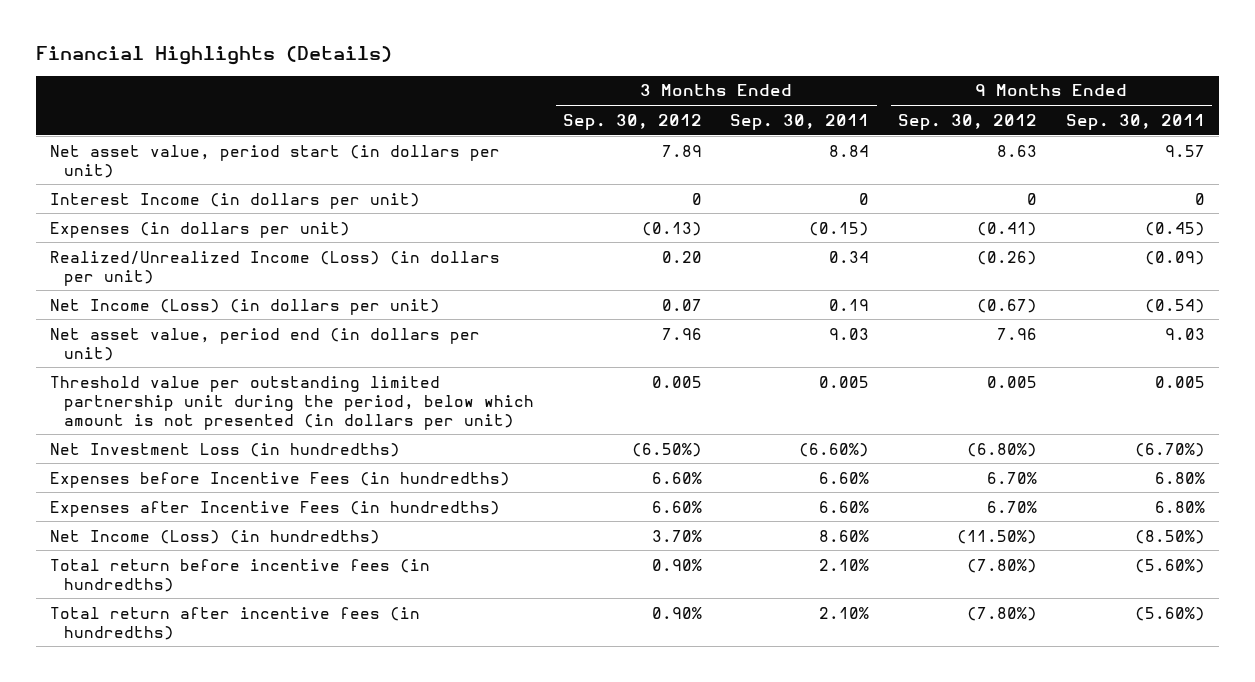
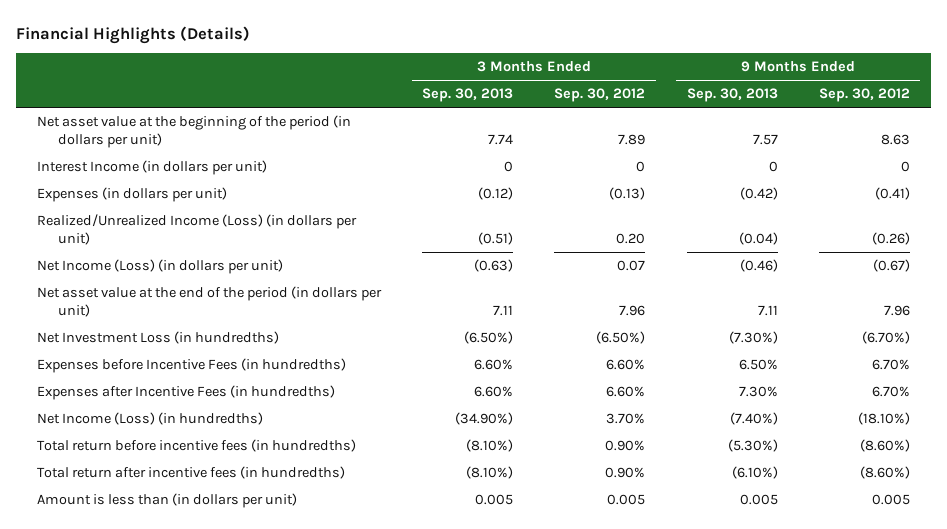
[730,113,870,130] Sep. 30, 2011 -> none
[1065,113,1205,130] Sep. 30, 2011 -> none
none -> [422,88,514,103] Sep. 30, 2013
none -> [686,88,778,103] Sep. 30, 2013
[49,144,500,178] Net asset value, period start (in dollars per unit) -> [36,115,351,149] Net asset value at the beginning of the period (in dollars per unit)
[49,375,535,430] Threshold value per outstanding limited partnership unit during the period, below which amount is not presented (in dollars per unit) -> none
[49,327,480,361] Net asset value, period end (in dollars per unit) -> [36,286,382,318] Net asset value at the end of the period (in dollars per unit)
[967,442,1038,457] (6.80%) -> [861,331,910,345] (6.70%)
[957,529,1038,544] (11.50%) -> [857,412,910,426] (18.10%)
[967,558,1038,573] (7.80%) -> [859,439,910,453] (8.60%)
[967,606,1038,621] (7.80%) -> [859,466,910,480] (8.60%)
none -> [36,493,297,509] Amount is less than (in dollars per unit)

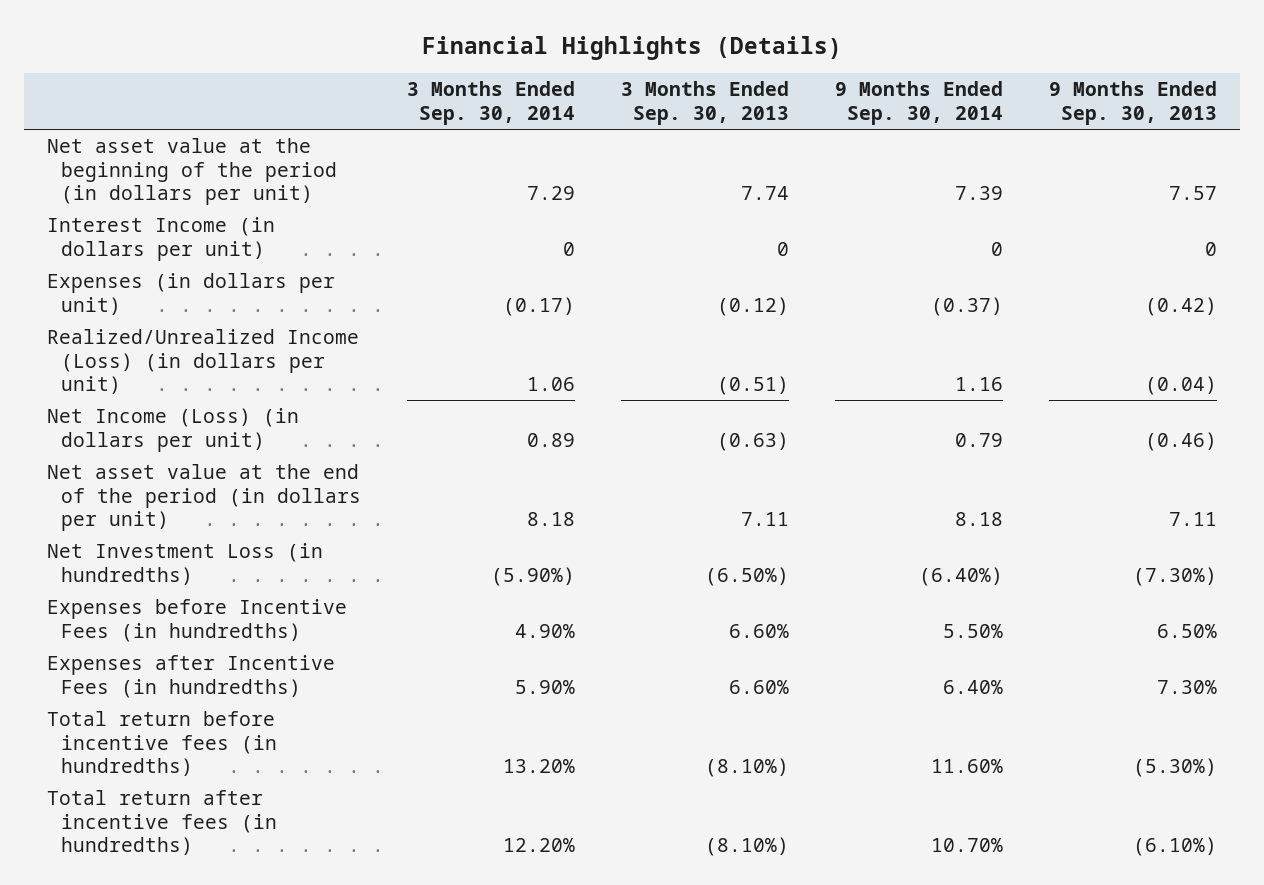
[554,88,646,103] Sep. 30, 2012 -> none
[818,88,910,103] Sep. 30, 2012 -> none
none -> [406,81,575,125] 3 Months Ended Sep. 30, 2014
none -> [835,81,1004,125] 9 Months Ended Sep. 30, 2014
[36,412,263,426] Net Income (Loss) (in hundredths) -> none
[36,493,297,509] Amount is less than (in dollars per unit) -> none

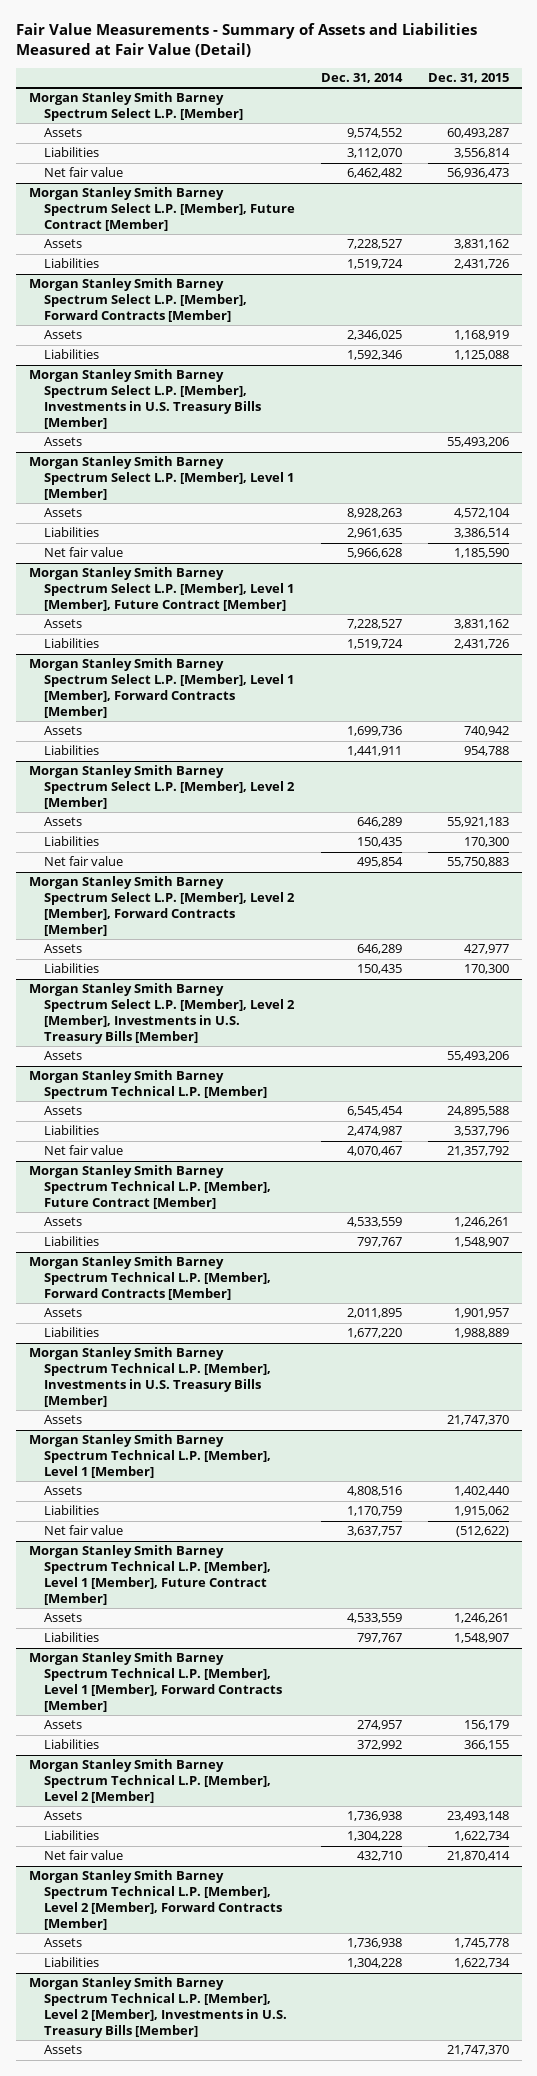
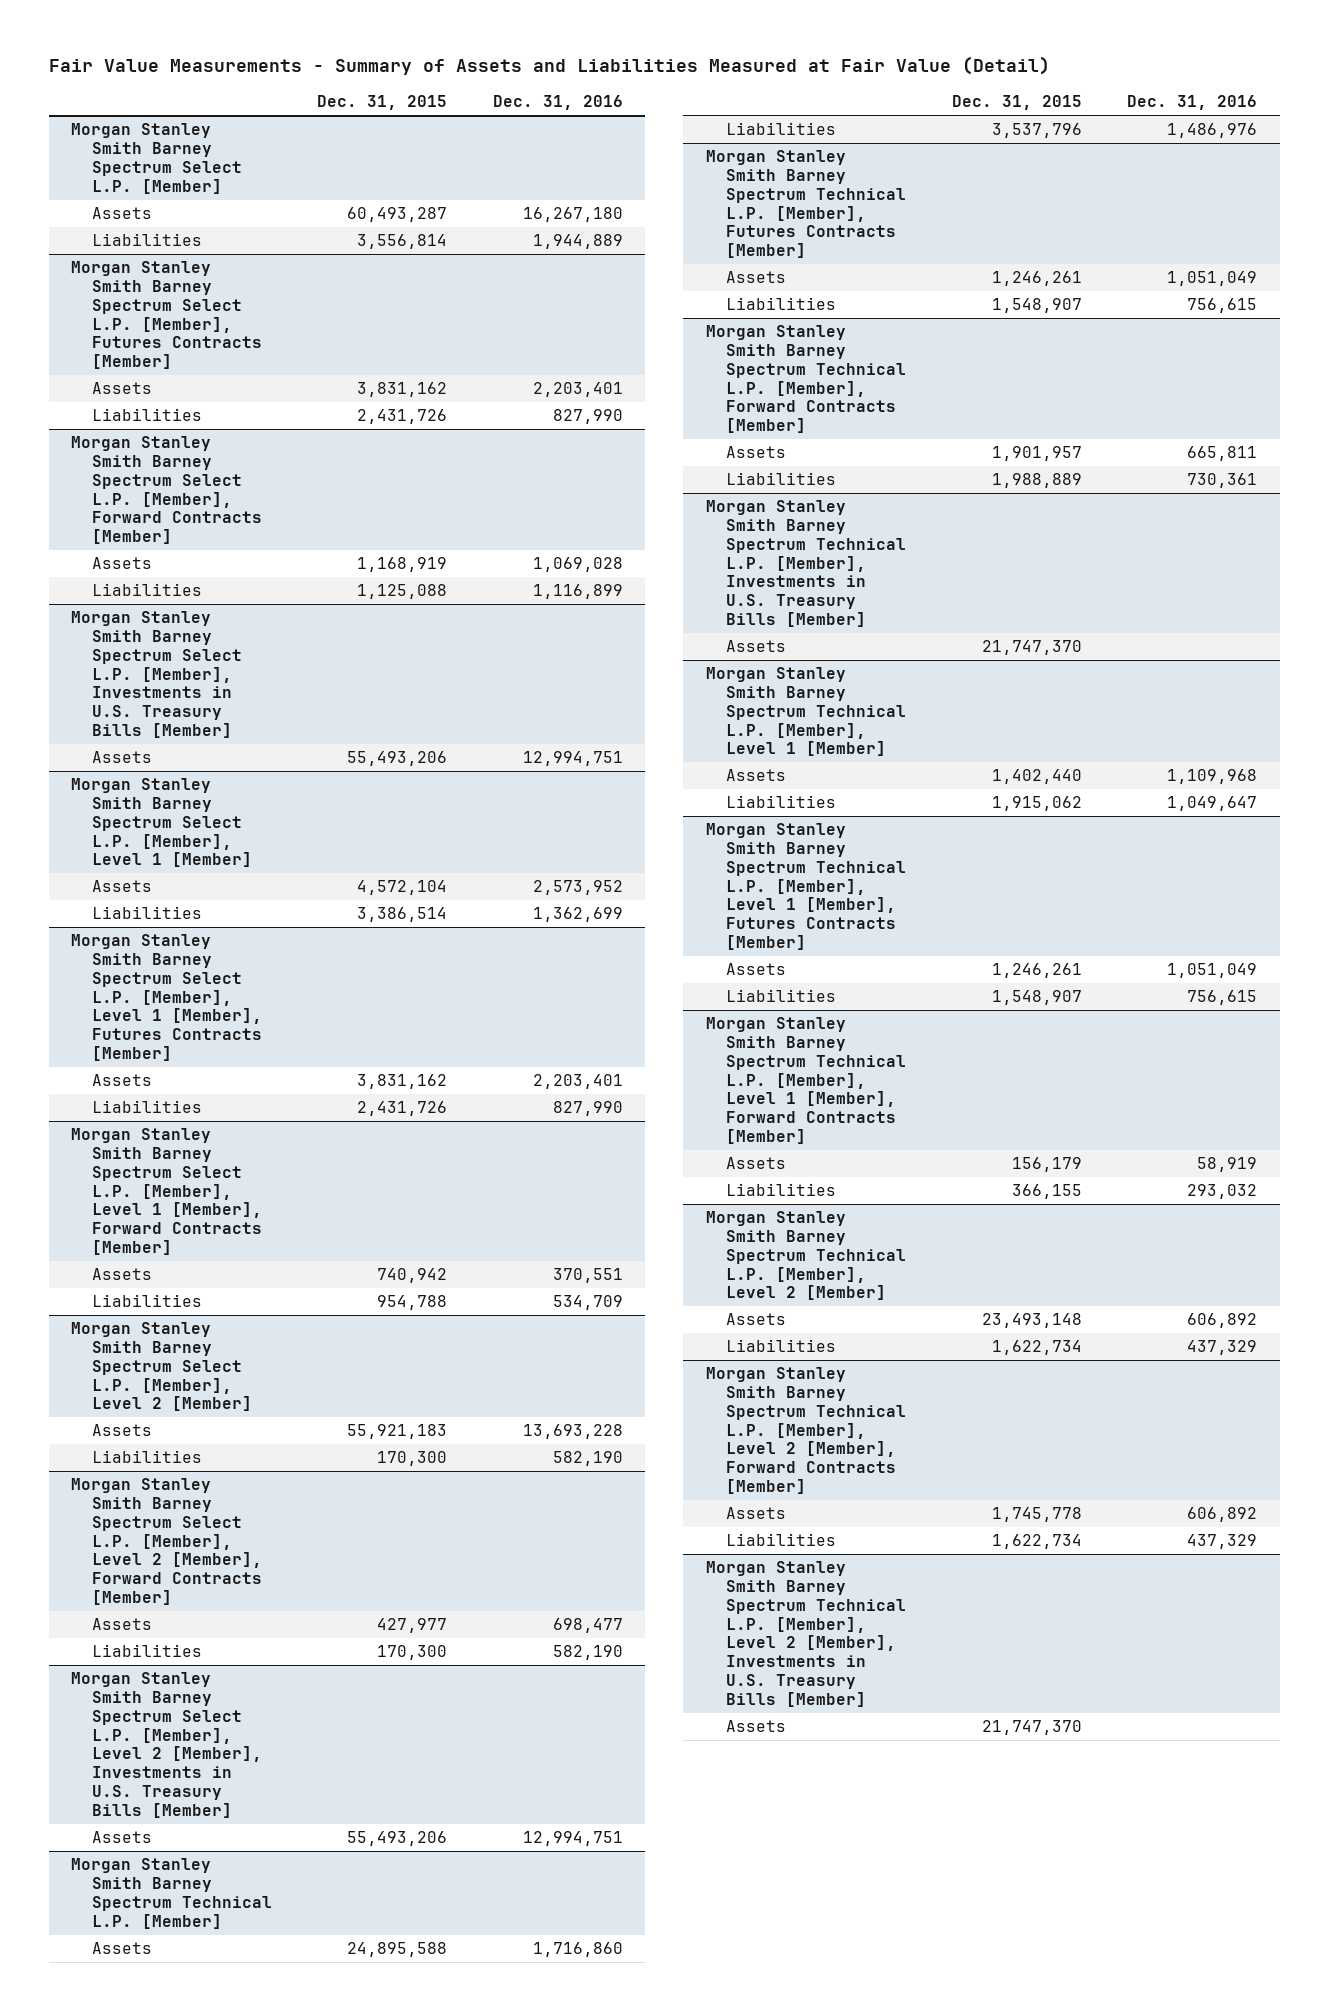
[320,73,403,84] Dec. 31, 2014 -> none
none -> [492,94,623,110] Dec. 31, 2016
[44,167,124,178] Net fair value -> none
[28,187,296,232] Morgan Stanley Smith Barney Spectrum Select L.P. [Member], Future Contract [Member] -> [71,261,262,370] Morgan Stanley Smith Barney Spectrum Select L.P. [Member], Futures Contracts [Member]
[44,547,124,558] Net fair value -> none
[28,567,295,612] Morgan Stanley Smith Barney Spectrum Select L.P. [Member], Level 1 [Member], Future Contract [Member] -> [71,934,262,1061] Morgan Stanley Smith Barney Spectrum Select L.P. [Member], Level 1 [Member], Futures Contracts [Member]
[44,856,124,867] Net fair value -> none
[44,1145,124,1156] Net fair value -> none
[28,1165,272,1210] Morgan Stanley Smith Barney Spectrum Technical L.P. [Member], Future Contract [Member] -> [706,150,907,259] Morgan Stanley Smith Barney Spectrum Technical L.P. [Member], Futures Contracts [Member]
[44,1525,124,1536] Net fair value -> none
[28,1545,272,1605] Morgan Stanley Smith Barney Spectrum Technical L.P. [Member], Level 1 [Member], Future Contract [Member] -> [706,823,907,950] Morgan Stanley Smith Barney Spectrum Technical L.P. [Member], Level 1 [Member], Futures Contracts [Member]
[44,1850,124,1861] Net fair value -> none

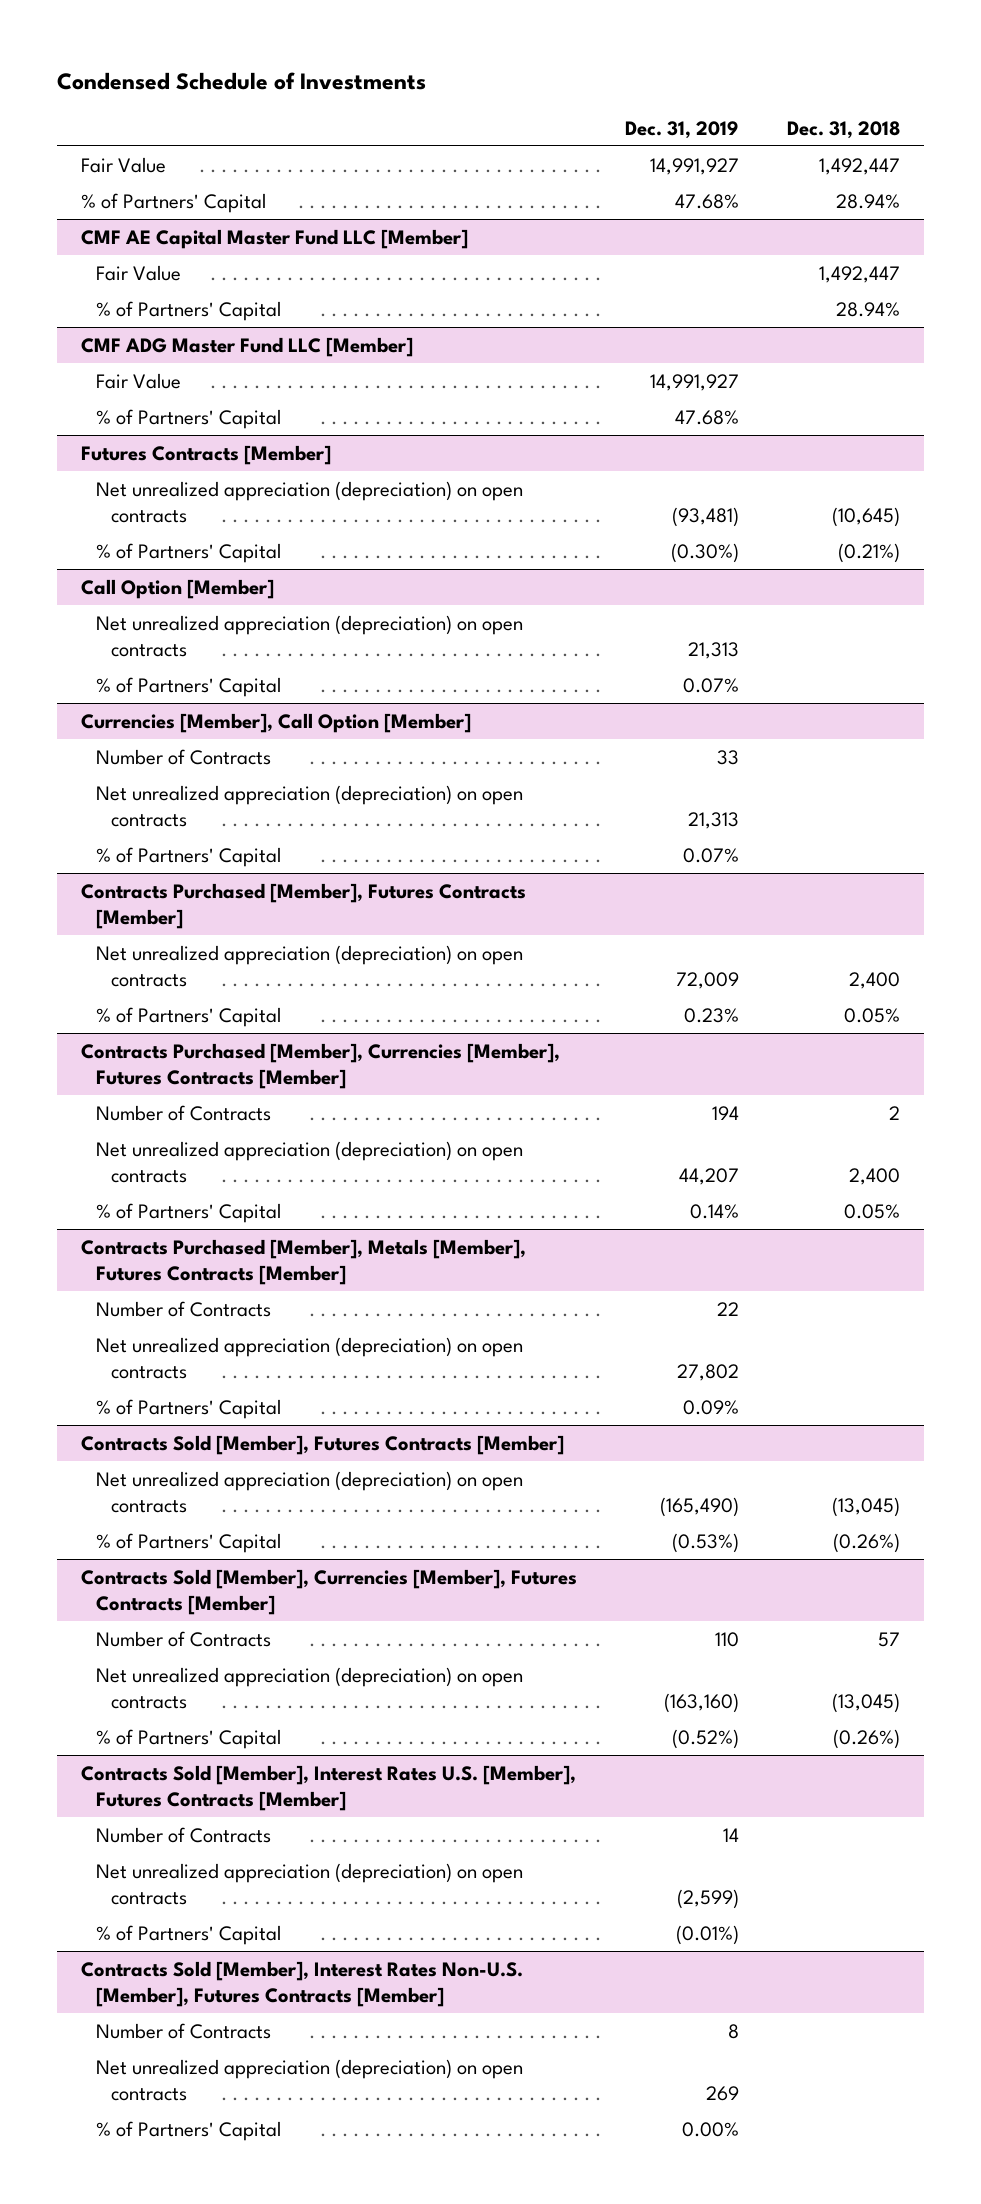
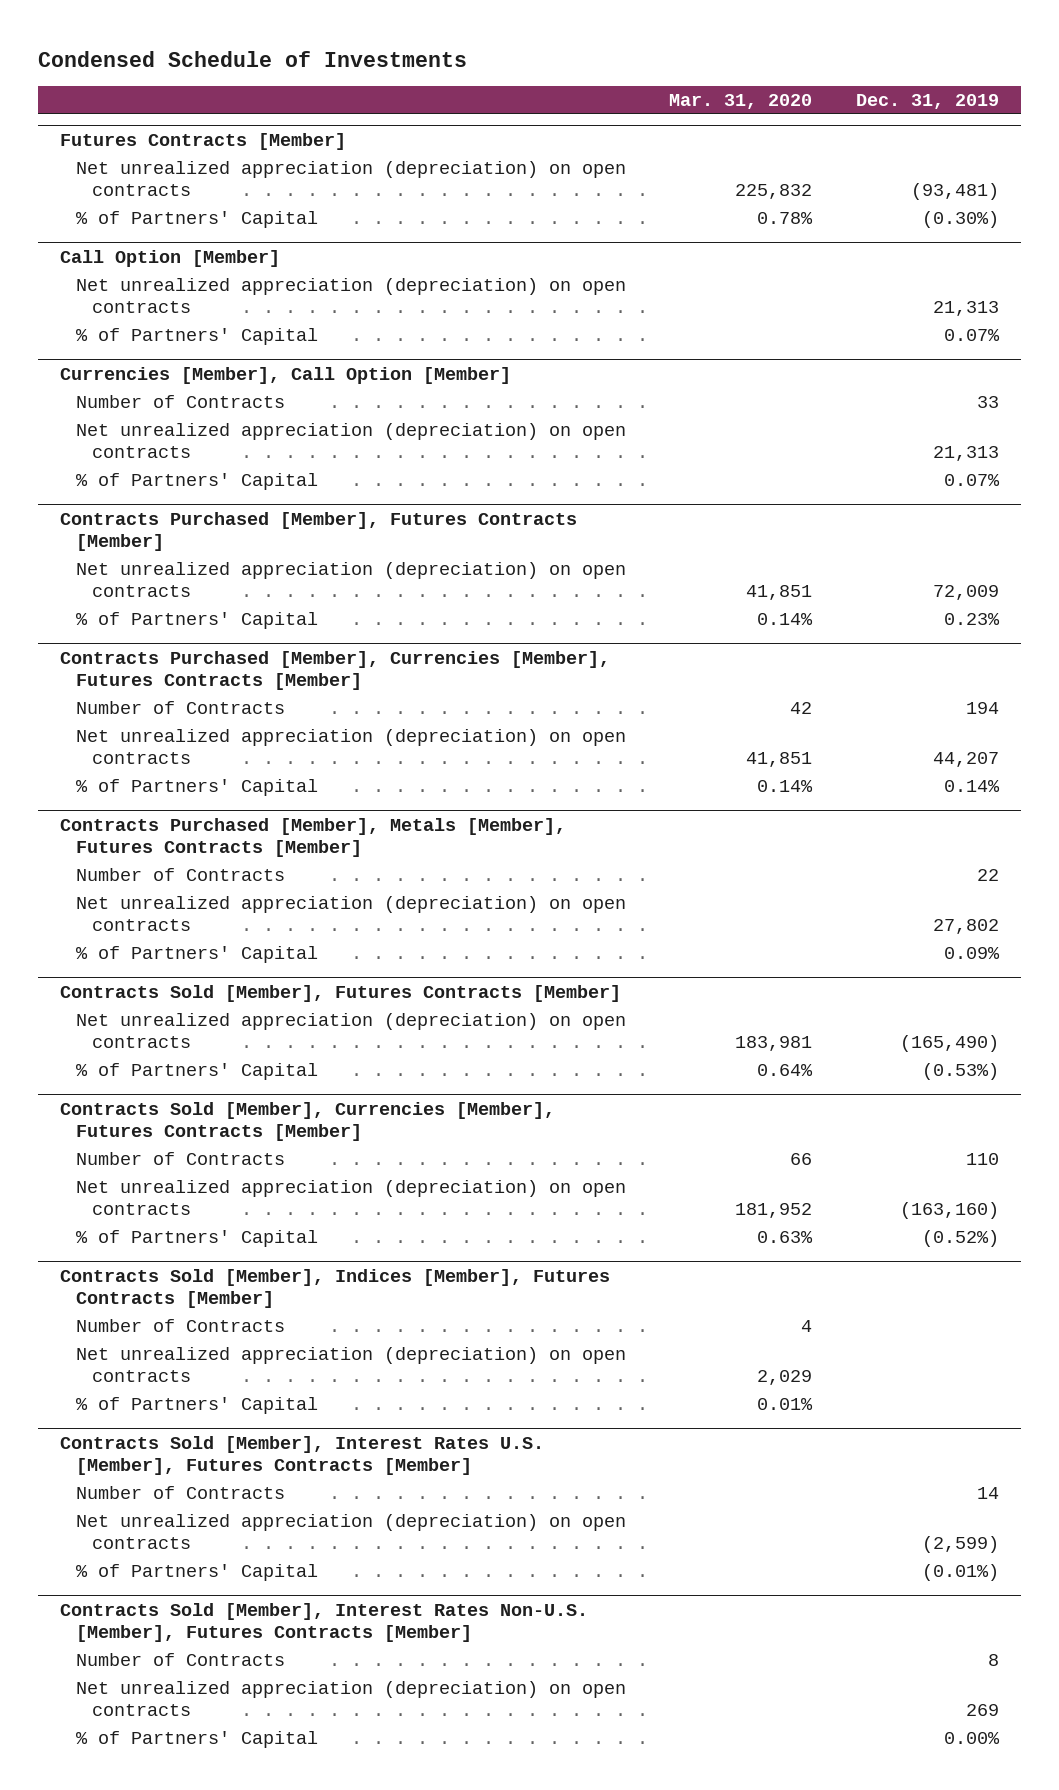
[786,120,900,139] Dec. 31, 2018 -> none
none -> [669,93,813,109] Mar. 31, 2020
[81,156,167,173] Fair Value -> none
[81,192,267,213] % of Partners' Capital -> none
[81,228,469,249] CMF AE Capital Master Fund LLC [Member] -> none
[96,264,182,281] Fair Value -> none
[96,300,282,321] % of Partners' Capital -> none
[81,336,414,357] CMF ADG Master Fund LLC [Member] -> none
[96,372,182,389] Fair Value -> none
[96,408,282,429] % of Partners' Capital -> none
none -> [59,1269,610,1308] Contracts Sold [Member], Indices [Member], Futures Contracts [Member]
none -> [75,1319,285,1333] Number of Contracts
none -> [75,1347,626,1383] Net unrealized appreciation (depreciation) on open contracts
none -> [75,1397,318,1415] % of Partners' Capital

